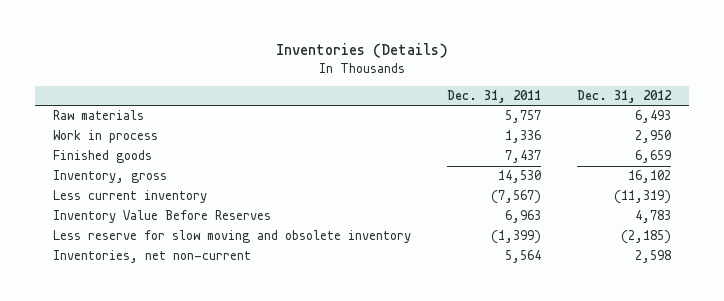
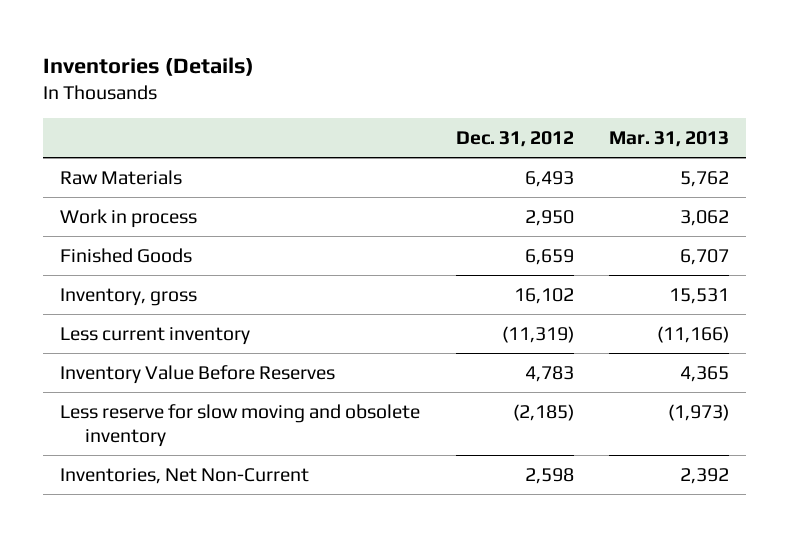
[446,90,541,104] Dec. 31, 2011 -> none
none -> [608,130,729,147] Mar. 31, 2013
[52,110,144,121] Raw materials -> [60,169,183,185] Raw Materials
[52,150,152,164] Finished goods -> [60,247,193,263] Finished Goods
[52,250,251,264] Inventories, net non-current -> [60,467,310,484] Inventories, Net Non-Current

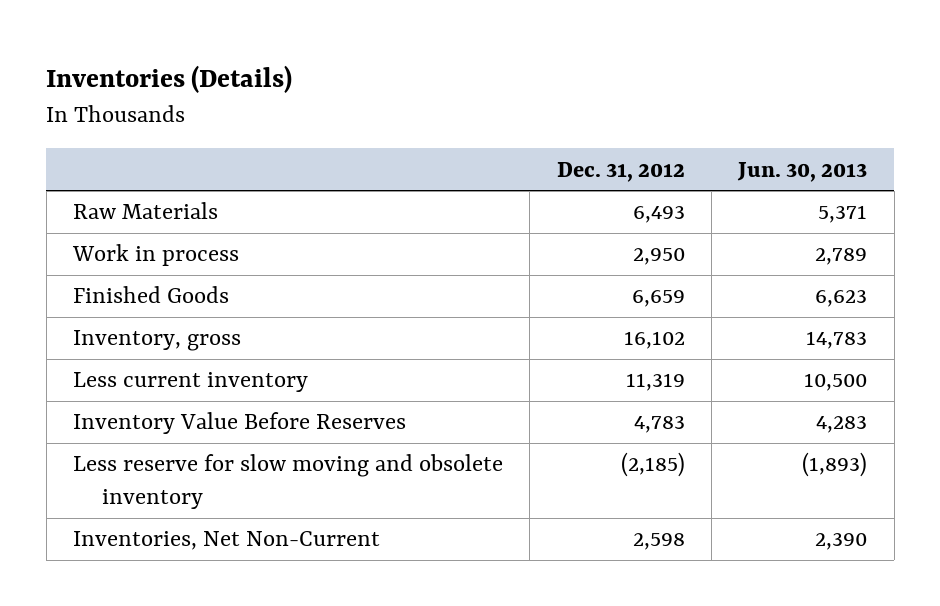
[608,130,729,147] Mar. 31, 2013 -> none
none -> [737,161,868,182] Jun. 30, 2013
[501,325,574,343] (11,319) -> [625,373,685,392] 11,319

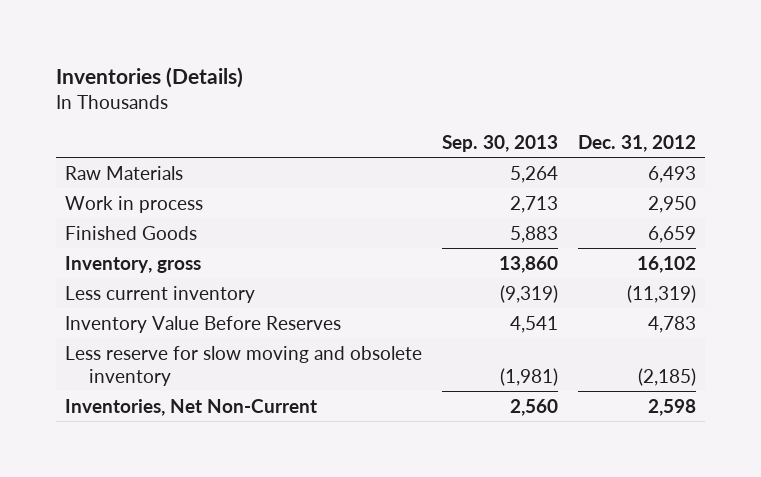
[737,161,868,182] Jun. 30, 2013 -> none
none -> [442,134,559,152] Sep. 30, 2013
[625,373,685,392] 11,319 -> [626,284,696,303] (11,319)

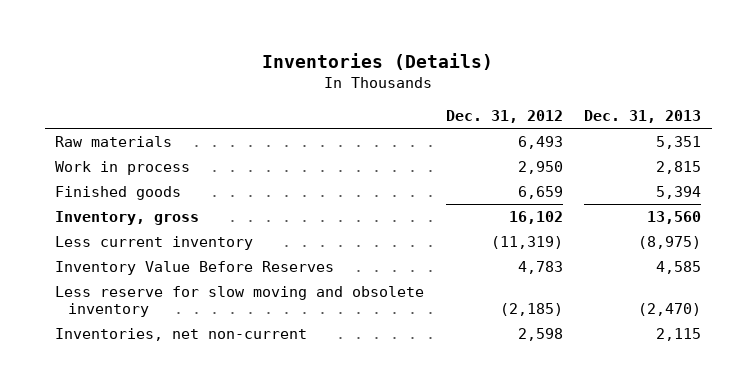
[442,134,559,152] Sep. 30, 2013 -> none
none -> [583,110,701,124] Dec. 31, 2013
[65,165,184,180] Raw Materials -> [55,135,173,147] Raw materials
[65,225,198,240] Finished Goods -> [55,185,182,200] Finished goods
[65,398,318,416] Inventories, Net Non-Current -> [55,327,308,341] Inventories, net non-current

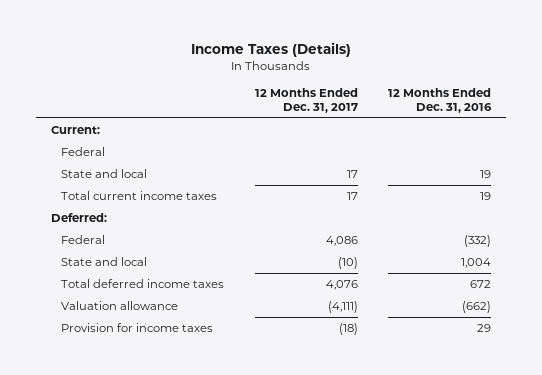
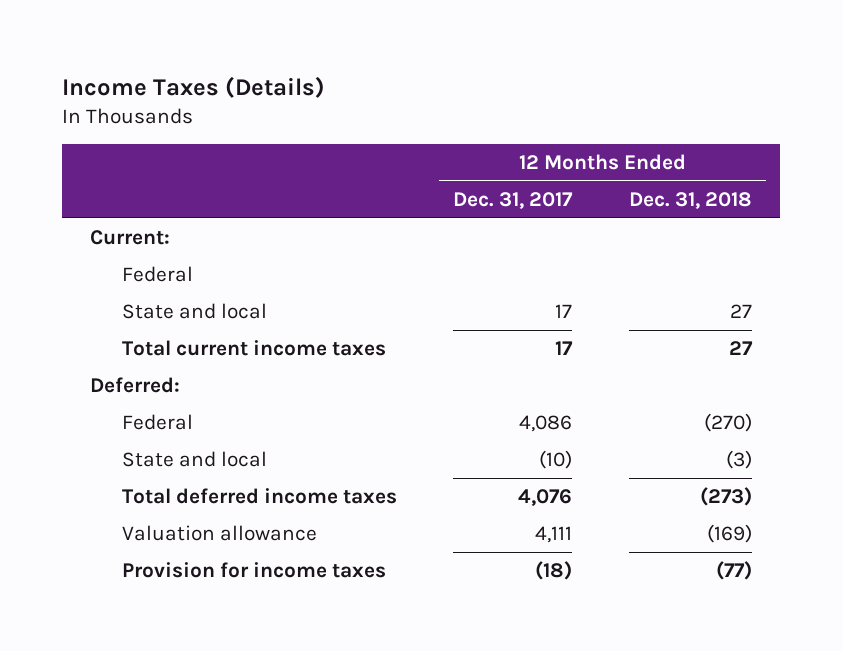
[387,87,492,113] 12 Months Ended Dec. 31, 2016 -> none
none -> [629,191,753,209] Dec. 31, 2018
[327,301,358,314] (4,111) -> [535,525,573,543] 4,111

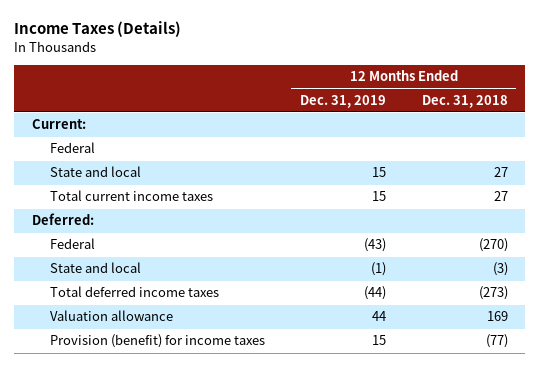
[453,191,574,209] Dec. 31, 2017 -> none
none -> [300,94,387,108] Dec. 31, 2019
[707,523,753,543] (169) -> [486,311,508,322] 169
[121,561,386,578] Provision for income taxes -> [49,334,265,349] Provision (benefit) for income taxes

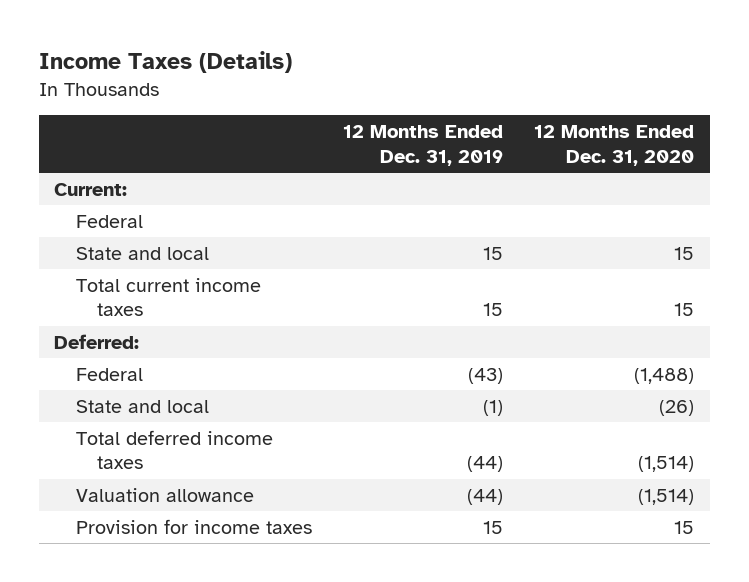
[421,94,508,108] Dec. 31, 2018 -> none
none -> [534,125,695,166] 12 Months Ended Dec. 31, 2020
[372,311,387,322] 44 -> [466,488,503,505] (44)
[49,334,265,349] Provision (benefit) for income taxes -> [75,518,312,534] Provision for income taxes

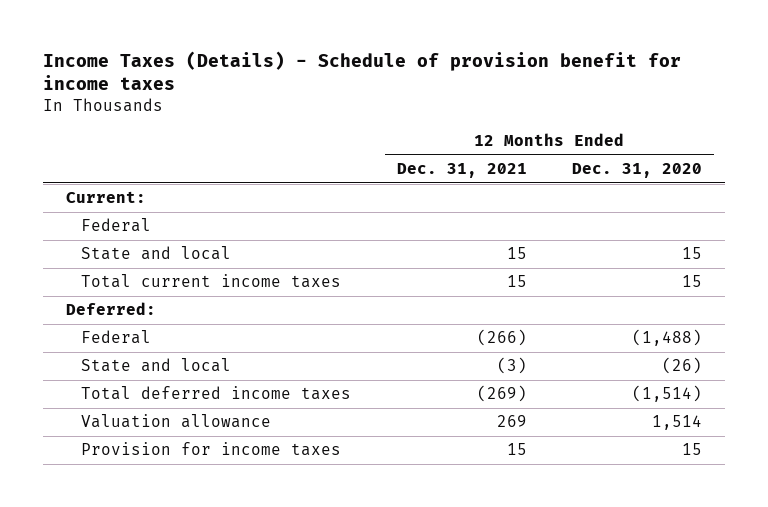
[38,51,292,74] Income Taxes (Details) -> [42,50,681,91] Income Taxes (Details) - Schedule of provision benefit for income taxes
[342,125,503,166] 12 Months Ended Dec. 31, 2019 -> none
none -> [396,163,527,179] Dec. 31, 2021
[638,488,695,505] (1,514) -> [652,415,703,431] 1,514

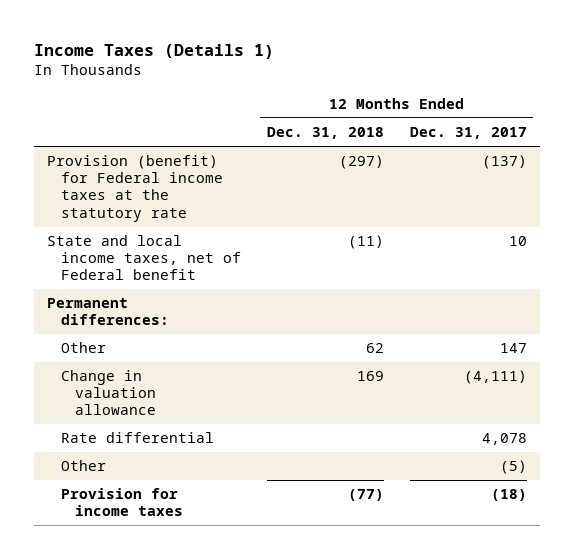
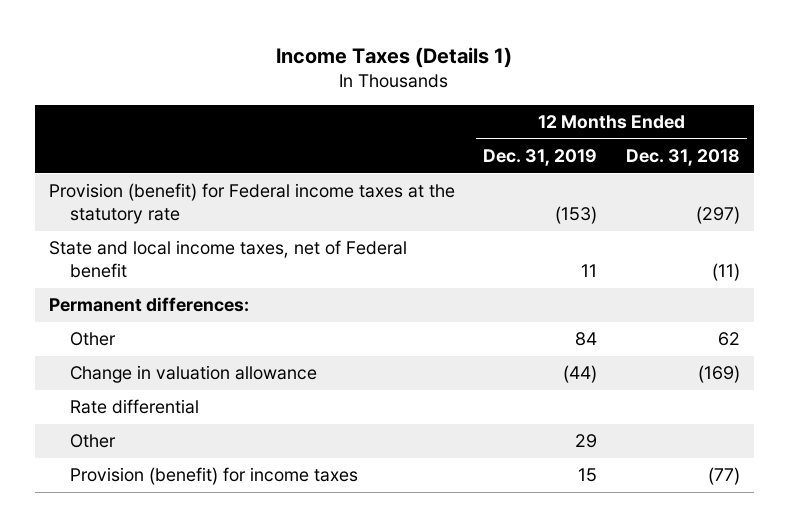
[409,127,527,140] Dec. 31, 2017 -> none
none -> [483,149,598,167] Dec. 31, 2019
[356,371,384,382] 169 -> [697,365,740,384] (169)
[60,488,183,517] Provision for income taxes -> [69,467,358,486] Provision (benefit) for income taxes

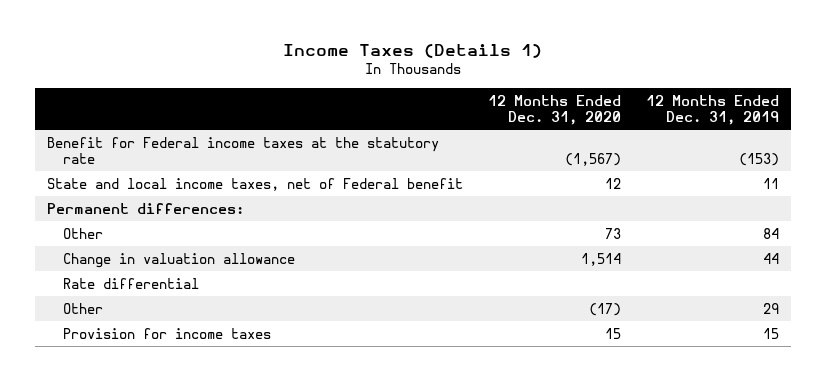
[625,149,740,167] Dec. 31, 2018 -> none
none -> [487,94,621,125] 12 Months Ended Dec. 31, 2020
[49,183,456,225] Provision (benefit) for Federal income taxes at the statutory rate -> [47,136,440,164] Benefit for Federal income taxes at the statutory rate
[563,365,598,384] (44) -> [762,252,779,264] 44
[69,467,358,486] Provision (benefit) for income taxes -> [63,327,272,339] Provision for income taxes

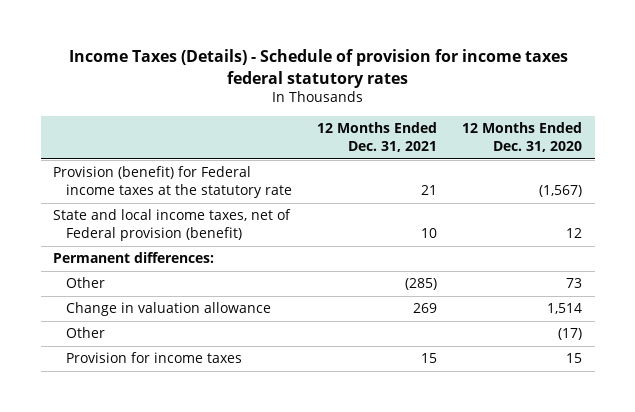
[282,43,542,58] Income Taxes (Details 1) -> [68,49,568,88] Income Taxes (Details) - Schedule of provision for income taxes federal statutory rates
[645,94,779,125] 12 Months Ended Dec. 31, 2019 -> none
none -> [316,122,437,153] 12 Months Ended Dec. 31, 2021
[47,136,440,164] Benefit for Federal income taxes at the statutory rate -> [53,166,292,199] Provision (benefit) for Federal income taxes at the statutory rate
[47,177,464,191] State and local income taxes, net of Federal benefit -> [53,209,292,242] State and local income taxes, net of Federal provision (benefit)
[63,277,200,289] Rate differential -> none

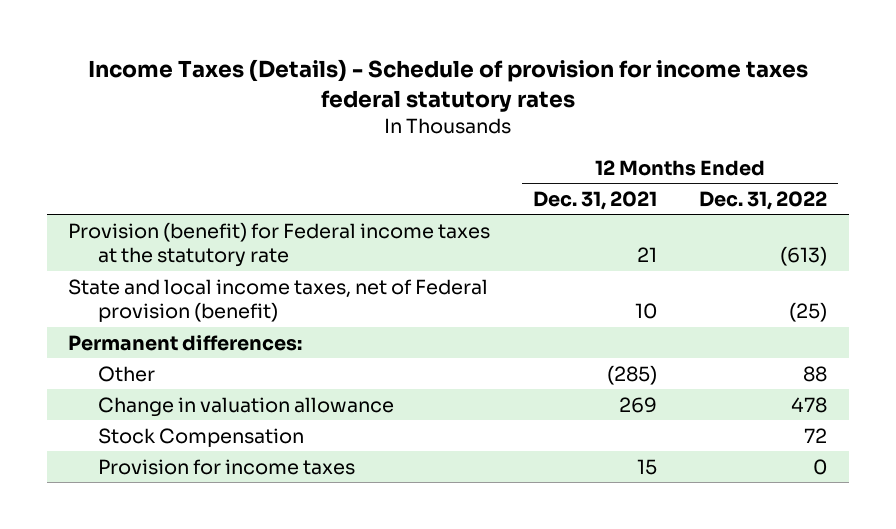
[461,122,582,153] 12 Months Ended Dec. 31, 2020 -> none
none -> [699,190,828,210] Dec. 31, 2022
[65,327,105,339] Other -> [97,427,304,447] Stock Compensation

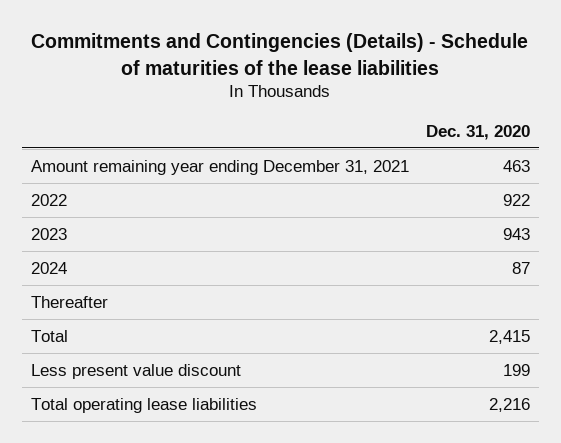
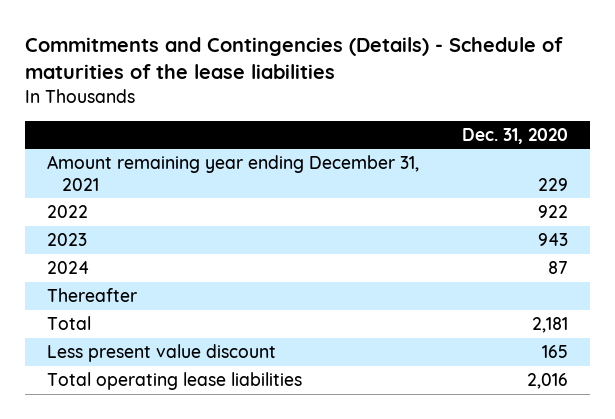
[502,159,530,172] 463 -> [538,177,569,191] 229
[488,329,530,344] 2,415 -> [532,317,569,334] 2,181
[502,363,530,376] 199 -> [542,345,569,359] 165
[488,397,530,412] 2,216 -> [527,373,569,390] 2,016

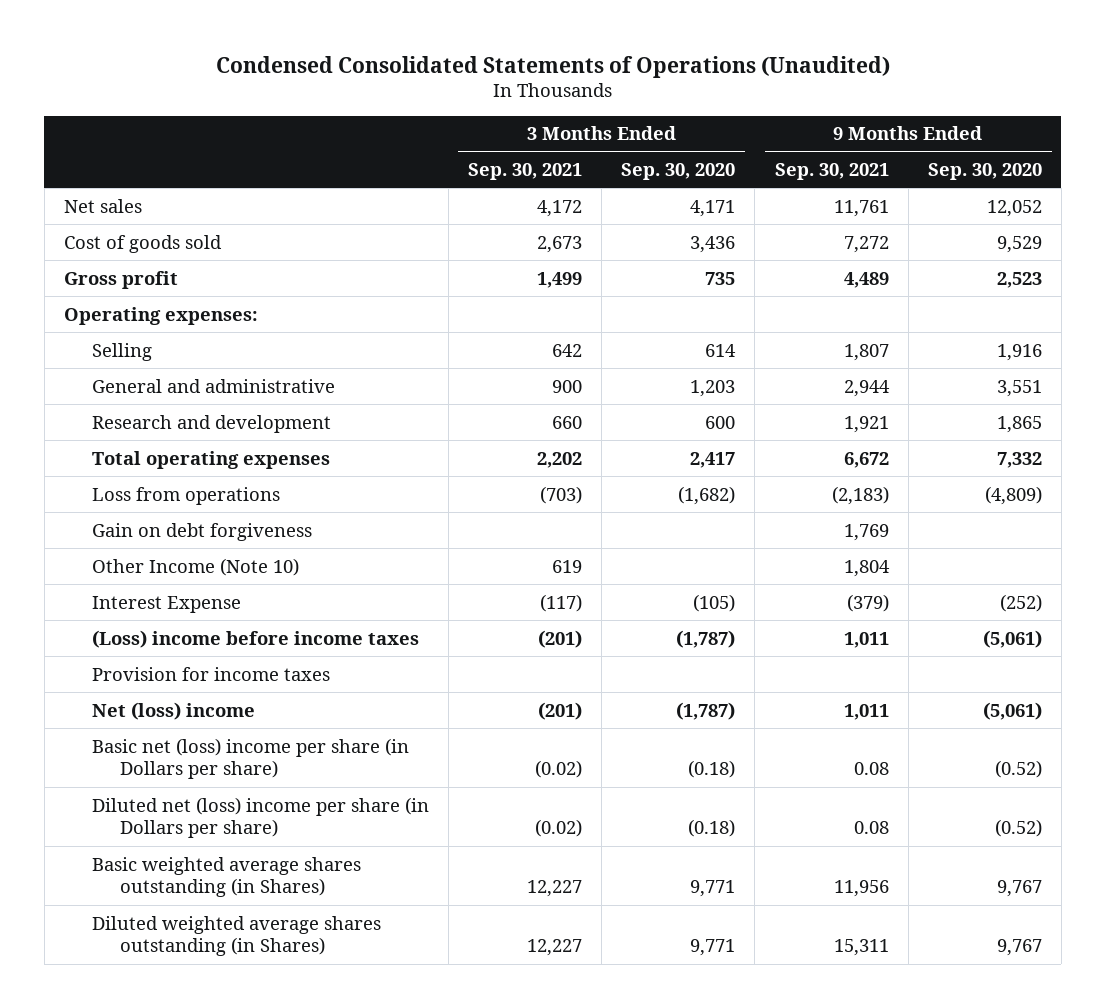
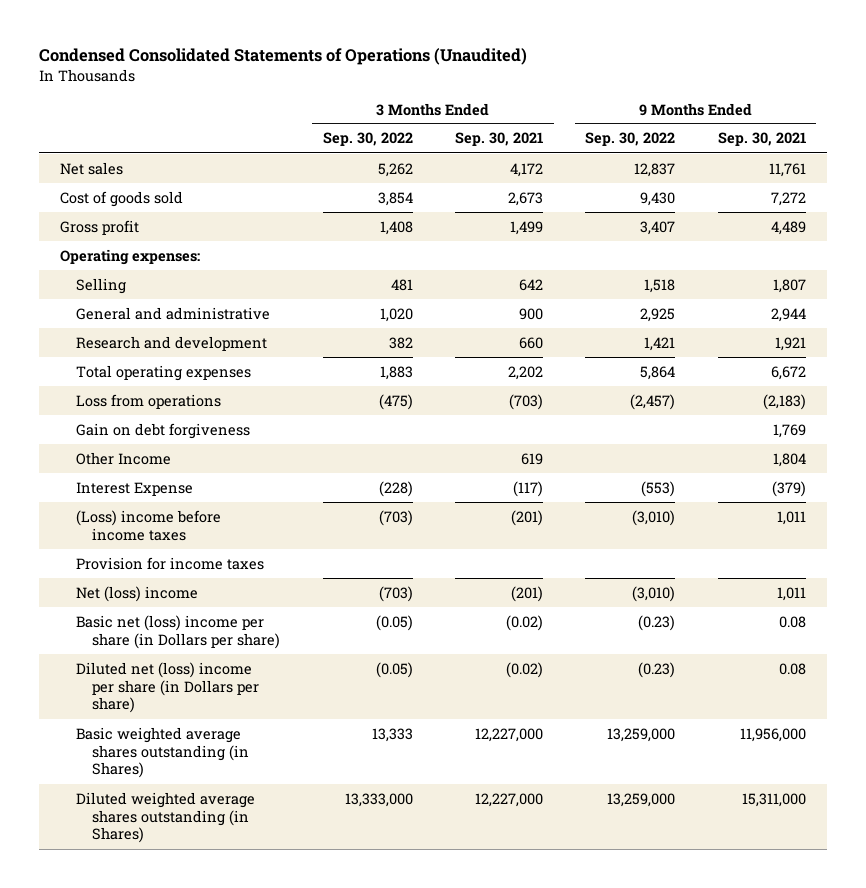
[621,163,736,181] Sep. 30, 2020 -> none
[927,163,1042,181] Sep. 30, 2020 -> none
none -> [322,132,413,147] Sep. 30, 2022
none -> [585,132,676,147] Sep. 30, 2022
[92,557,300,576] Other Income (Note 10) -> [76,451,172,465] Other Income
[527,880,583,898] 12,227 -> [475,727,544,742] 12,227,000
[833,880,889,898] 11,956 -> [739,727,806,742] 11,956,000
[527,939,583,957] 12,227 -> [475,792,544,807] 12,227,000
[833,939,889,957] 15,311 -> [741,792,806,807] 15,311,000

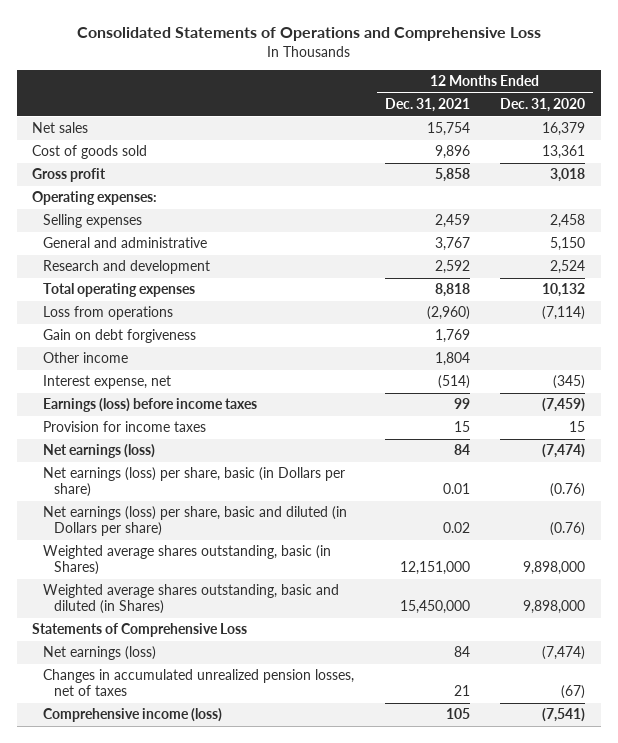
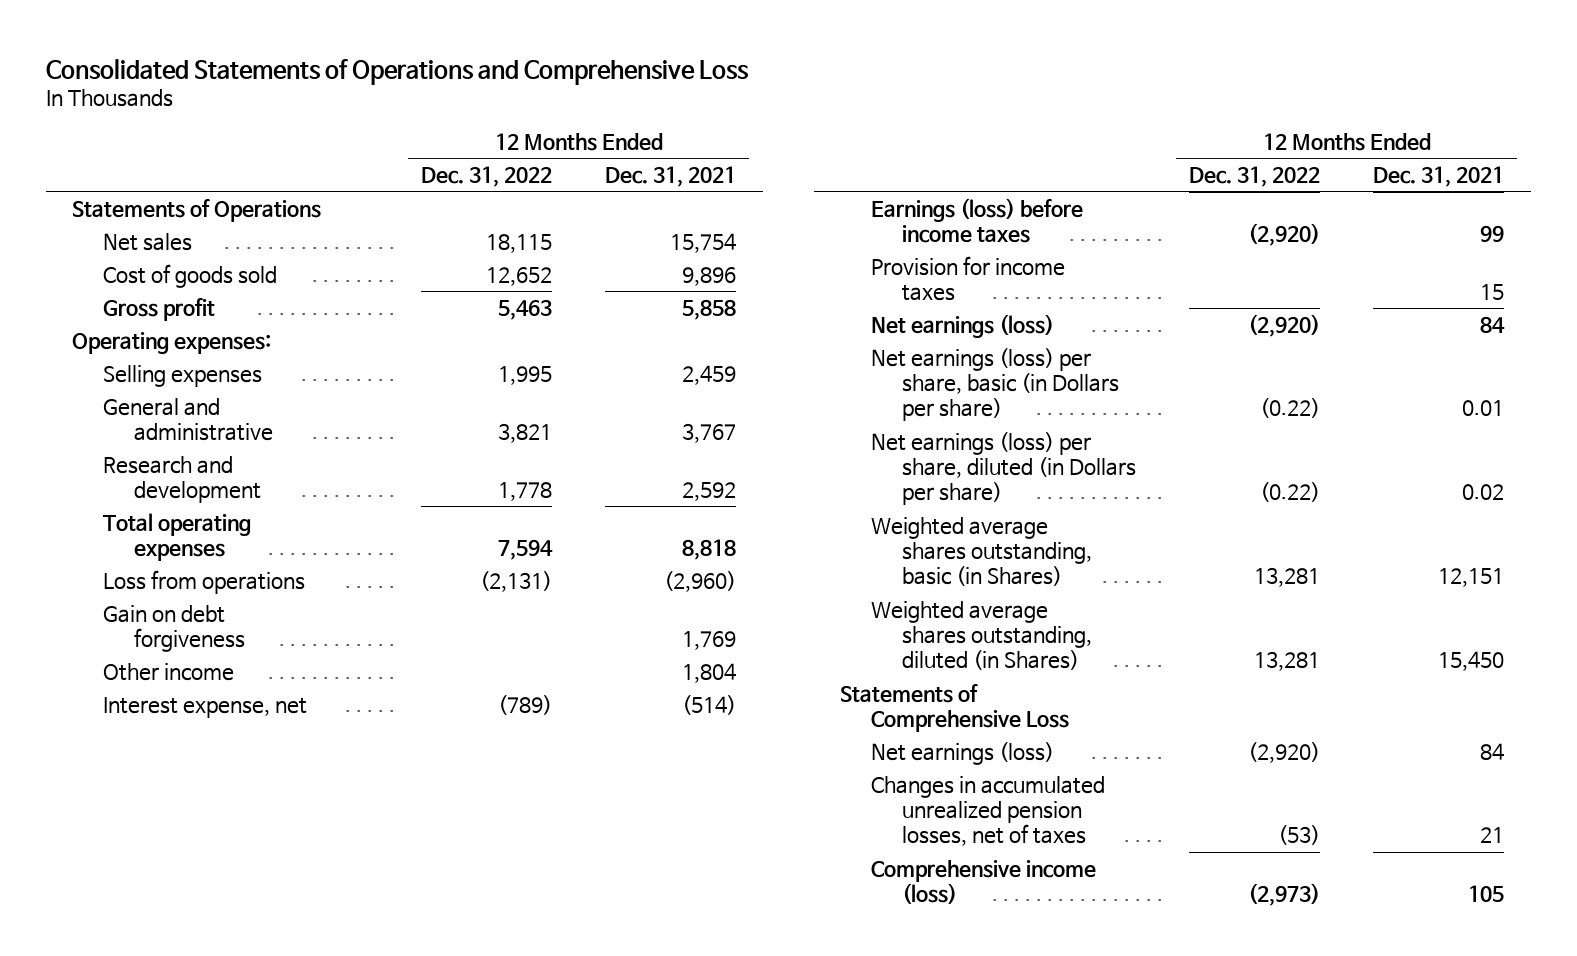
[500,98,586,113] Dec. 31, 2020 -> none
none -> [421,166,553,188] Dec. 31, 2022
none -> [72,198,322,222] Statements of Operations
[43,506,348,537] Net earnings (loss) per share, basic and diluted (in Dollars per share) -> [871,431,1137,506] Net earnings (loss) per share, diluted (in Dollars per share)
[399,561,470,576] 12,151,000 -> [1438,568,1505,588] 12,151
[43,584,340,615] Weighted average shares outstanding, basic and diluted (in Shares) -> [871,600,1093,671] Weighted average shares outstanding, diluted (in Shares)
[399,600,470,615] 15,450,000 -> [1438,651,1505,672] 15,450

